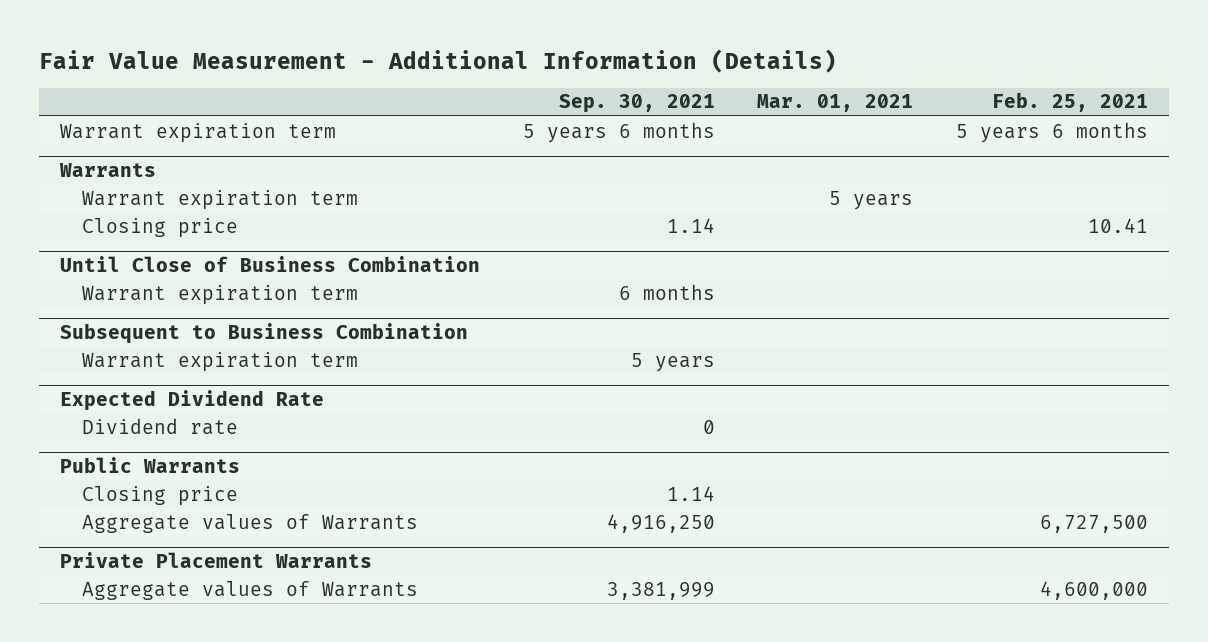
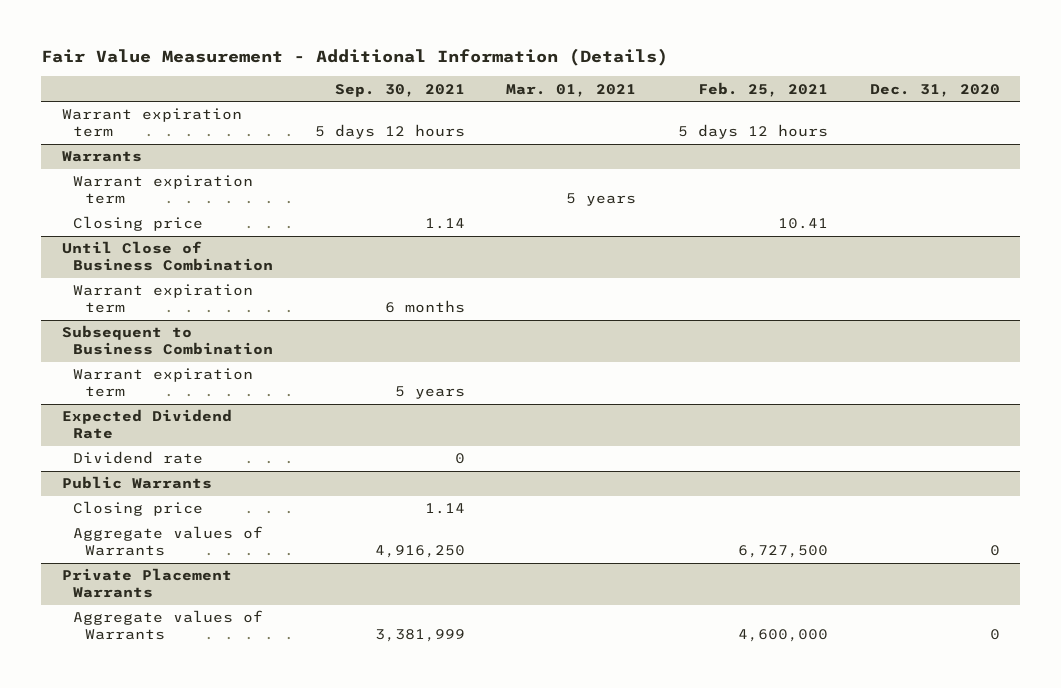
none -> [869,83,1000,97] Dec. 31, 2020
[522,121,715,143] 5 years 6 months -> [314,123,465,139] 5 days 12 hours
[955,121,1148,143] 5 years 6 months -> [677,123,828,139] 5 days 12 hours

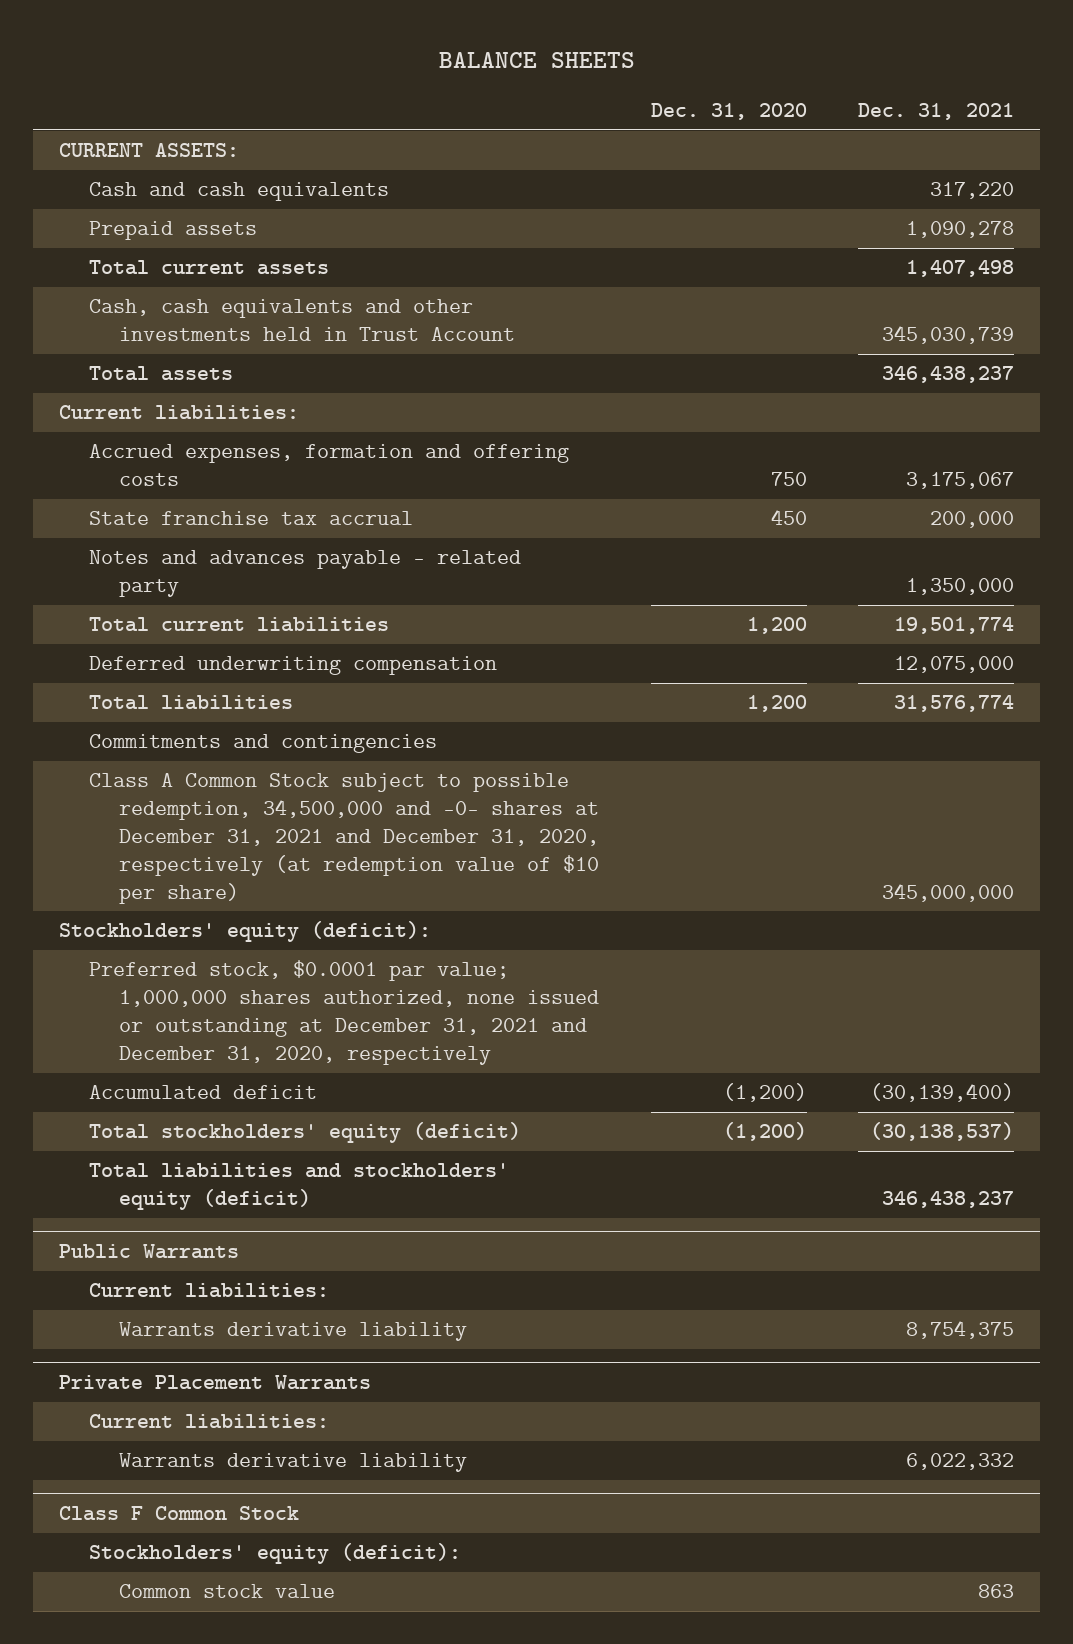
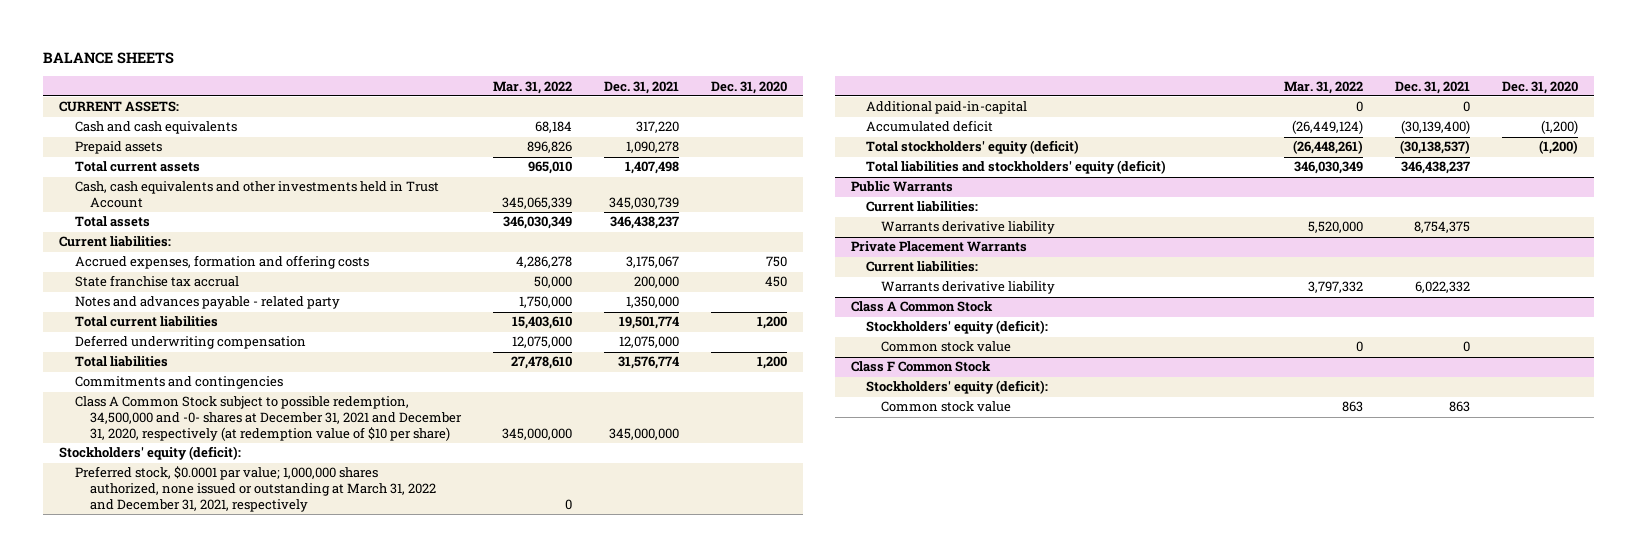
none -> [492,80,572,94] Mar. 31, 2022
[89,960,600,1066] Preferred stock, $0.0001 par value; 1,000,000 shares authorized, none issued or outstanding at December 31, 2021 and December 31, 2020, respectively -> [74,466,437,512] Preferred stock, $0.0001 par value; 1,000,000 shares authorized, none issued or outstanding at March 31, 2022 and December 31, 2021, respectively
none -> [866,101,1028,115] Additional paid-in-capital
none -> [850,301,993,313] Class A Common Stock
none -> [866,320,1049,335] Stockholders' equity (deficit):
none -> [881,341,1012,353] Common stock value

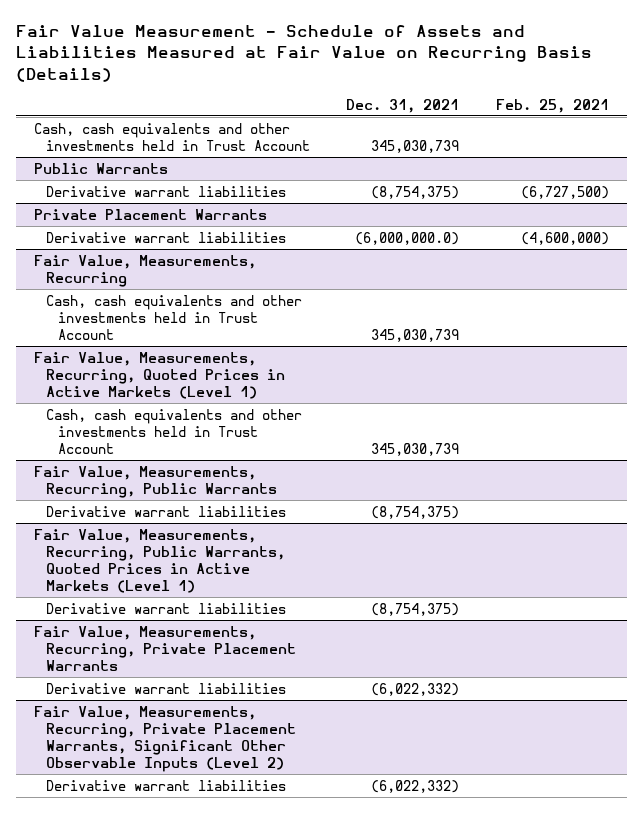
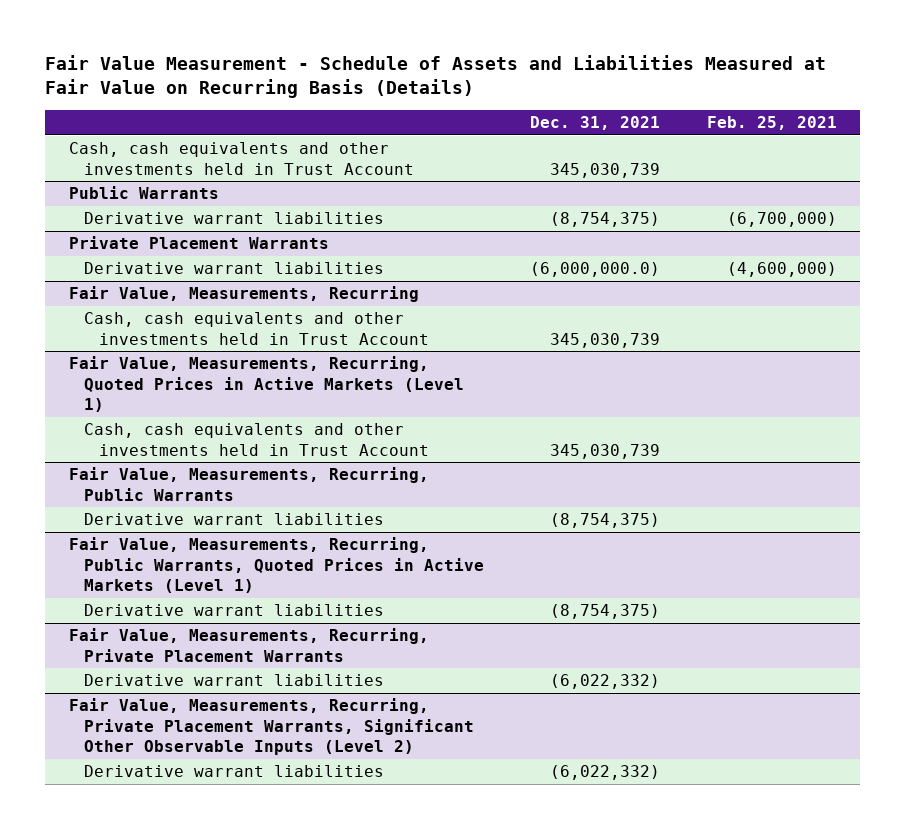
[520,185,609,199] (6,727,500) -> [726,212,837,228] (6,700,000)

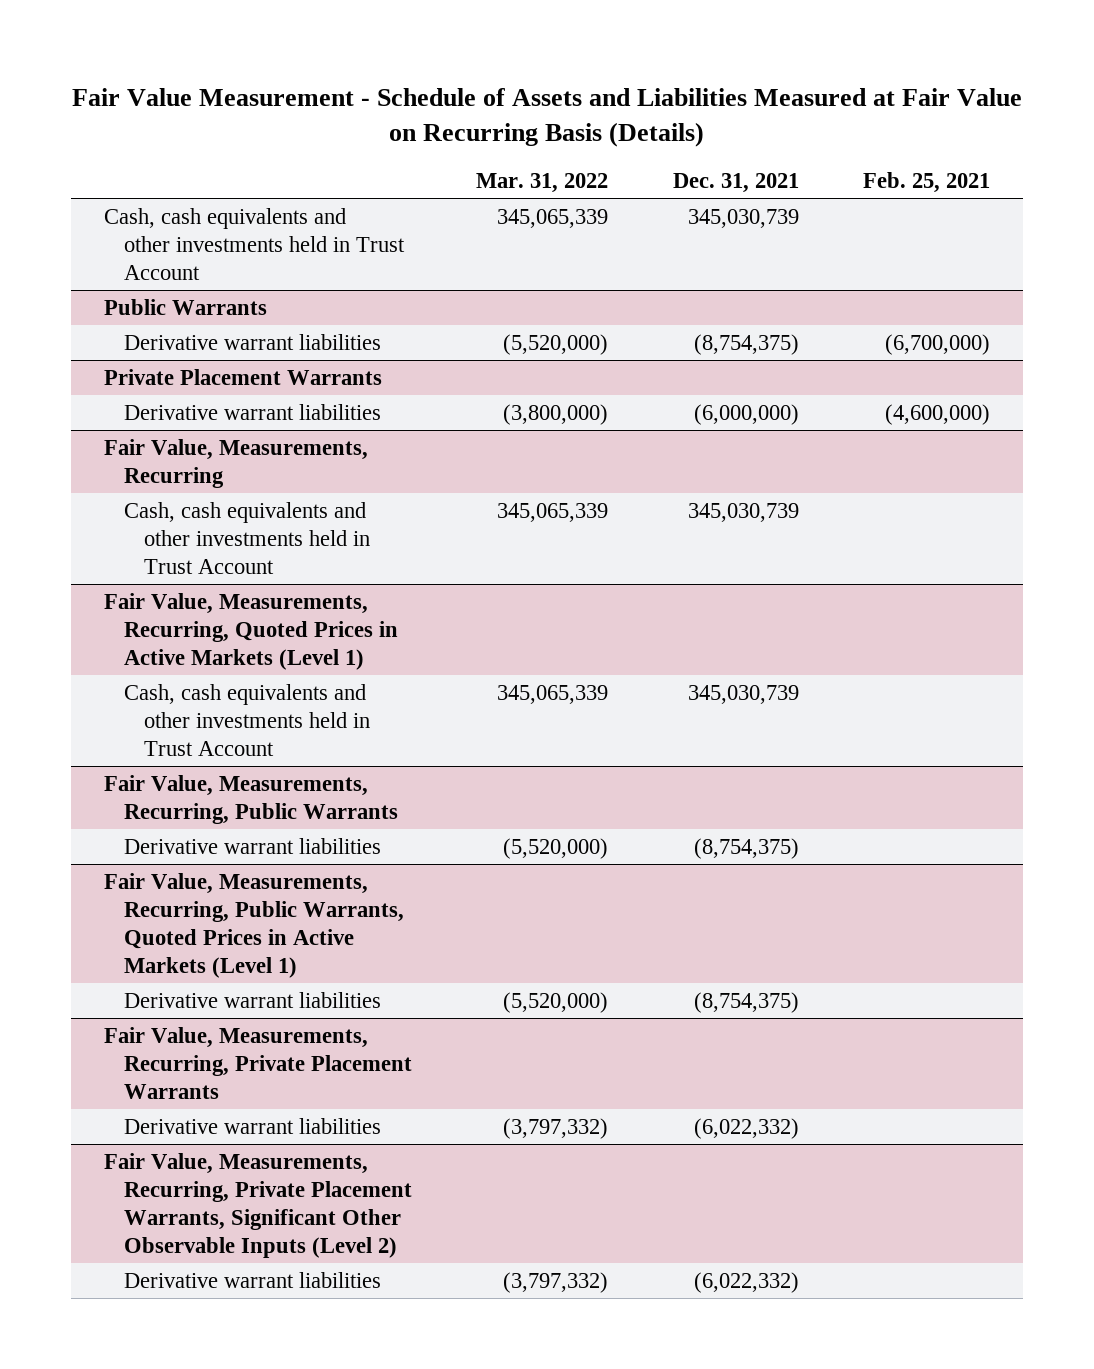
none -> [476,173,609,194] Mar. 31, 2022
[530,262,661,278] (6,000,000.0) -> [693,403,799,425] (6,000,000)

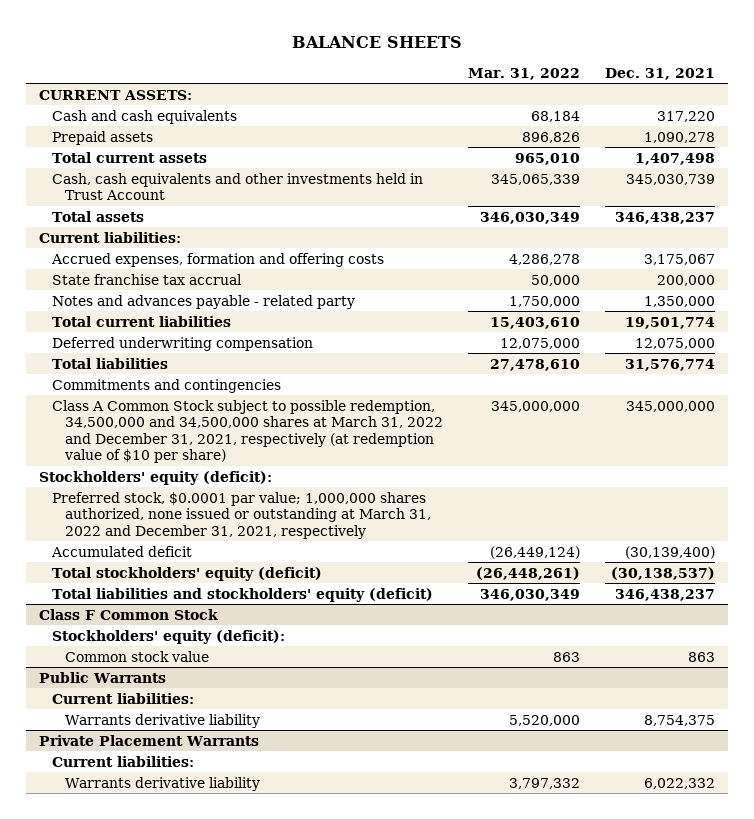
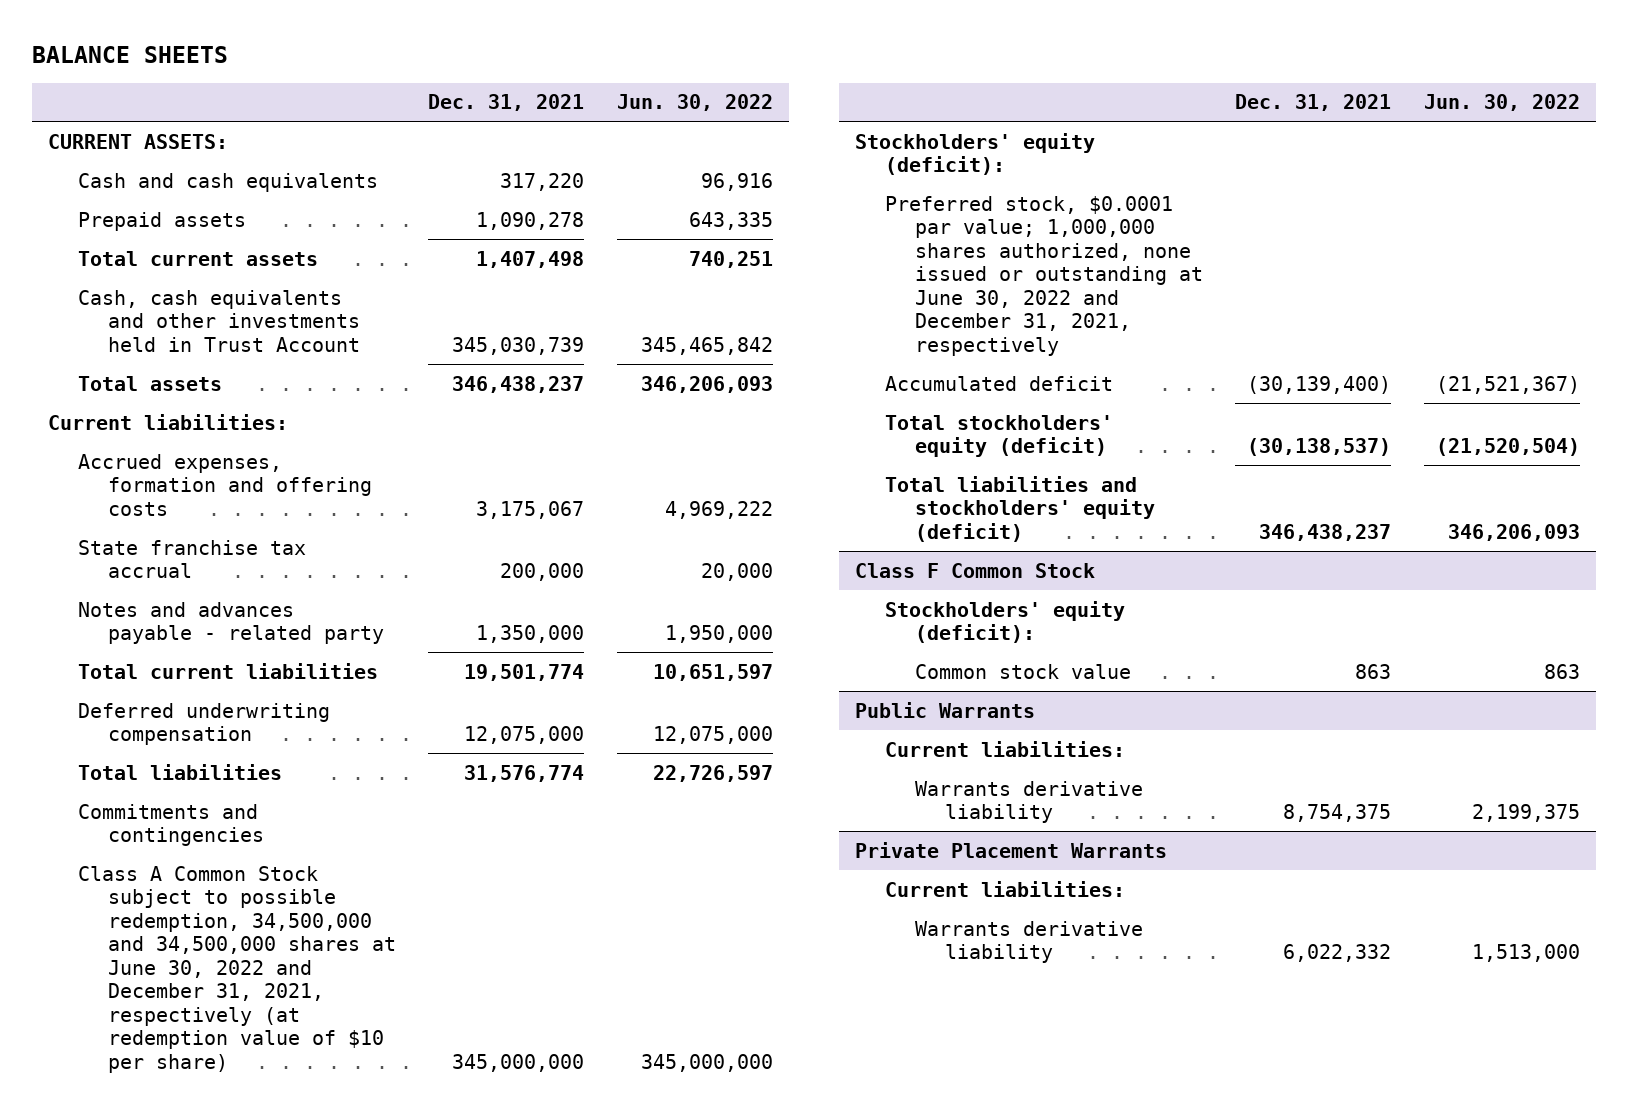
[468,67,581,80] Mar. 31, 2022 -> none
none -> [616,94,773,112] Jun. 30, 2022
[51,399,443,464] Class A Common Stock subject to possible redemption, 34,500,000 and 34,500,000 shares at March 31, 2022 and December 31, 2021, respectively (at redemption value of $10 per share) -> [77,865,397,1074] Class A Common Stock subject to possible redemption, 34,500,000 and 34,500,000 shares at June 30, 2022 and December 31, 2021, respectively (at redemption value of $10 per share)
[51,491,431,539] Preferred stock, $0.0001 par value; 1,000,000 shares authorized, none issued or outstanding at March 31, 2022 and December 31, 2021, respectively -> [884,195,1203,356] Preferred stock, $0.0001 par value; 1,000,000 shares authorized, none issued or outstanding at June 30, 2022 and December 31, 2021, respectively

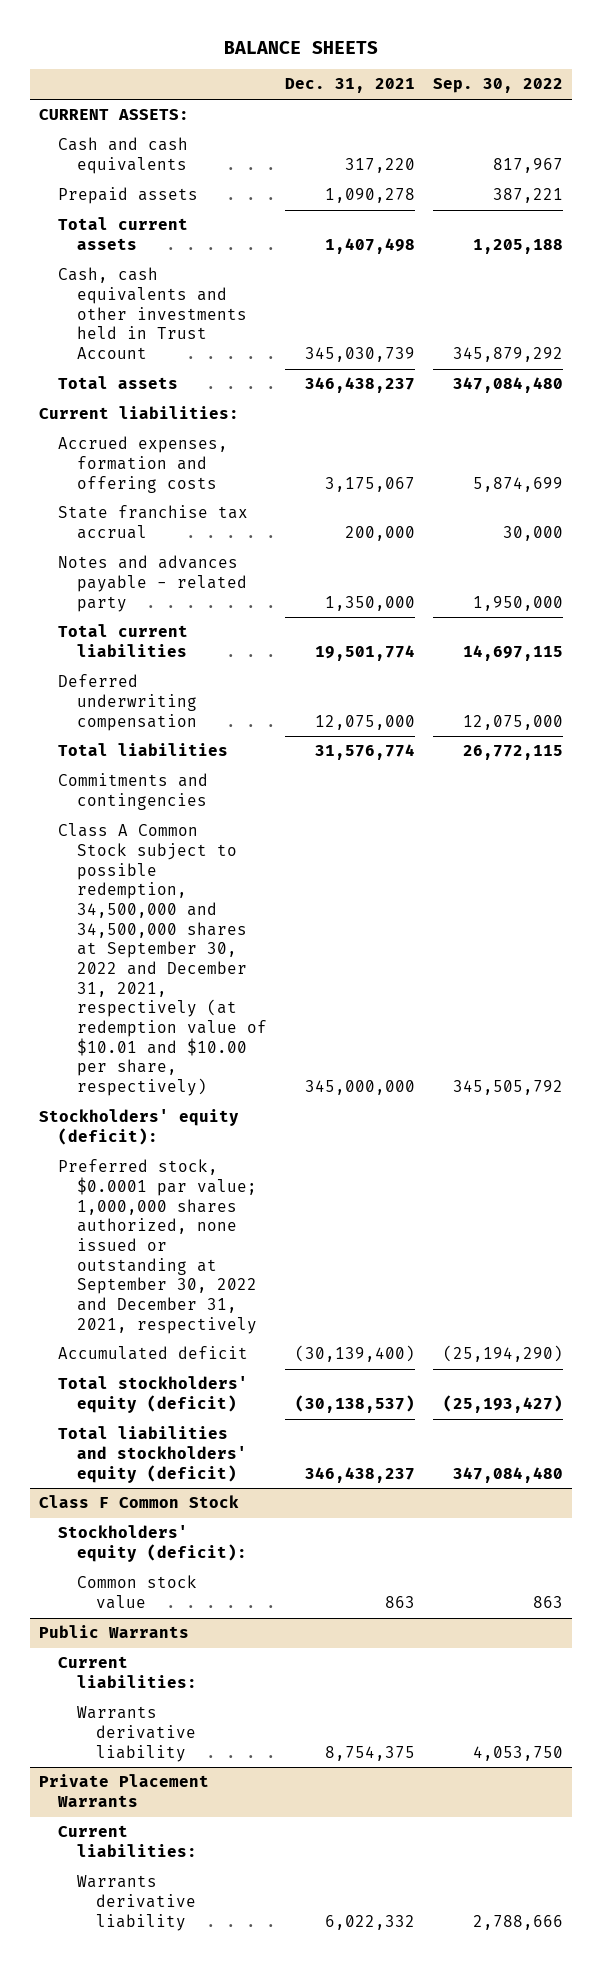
[616,94,773,112] Jun. 30, 2022 -> none
none -> [432,78,563,94] Sep. 30, 2022
[77,865,397,1074] Class A Common Stock subject to possible redemption, 34,500,000 and 34,500,000 shares at June 30, 2022 and December 31, 2021, respectively (at redemption value of $10 per share) -> [57,823,268,1096] Class A Common Stock subject to possible redemption, 34,500,000 and 34,500,000 shares at September 30, 2022 and December 31, 2021, respectively (at redemption value of $10.01 and $10.00 per share, respectively)
[884,195,1203,356] Preferred stock, $0.0001 par value; 1,000,000 shares authorized, none issued or outstanding at June 30, 2022 and December 31, 2021, respectively -> [57,1159,258,1334] Preferred stock, $0.0001 par value; 1,000,000 shares authorized, none issued or outstanding at September 30, 2022 and December 31, 2021, respectively

